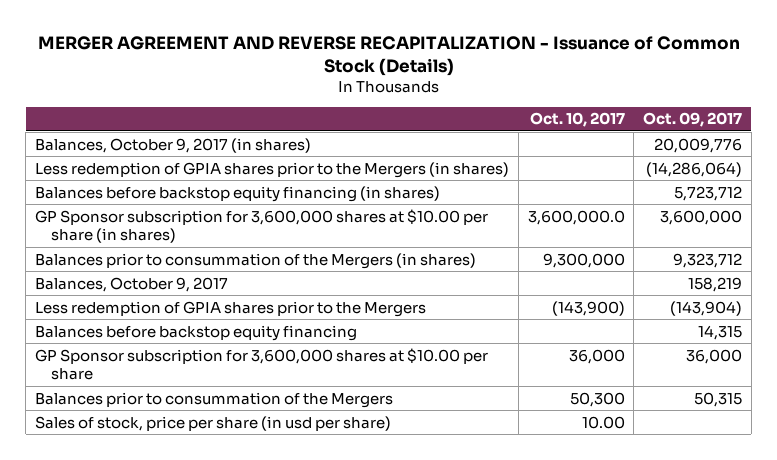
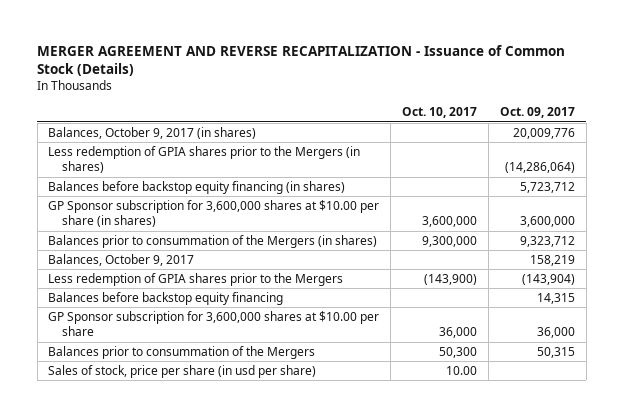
[527,209,625,225] 3,600,000.0 -> [422,216,478,228] 3,600,000

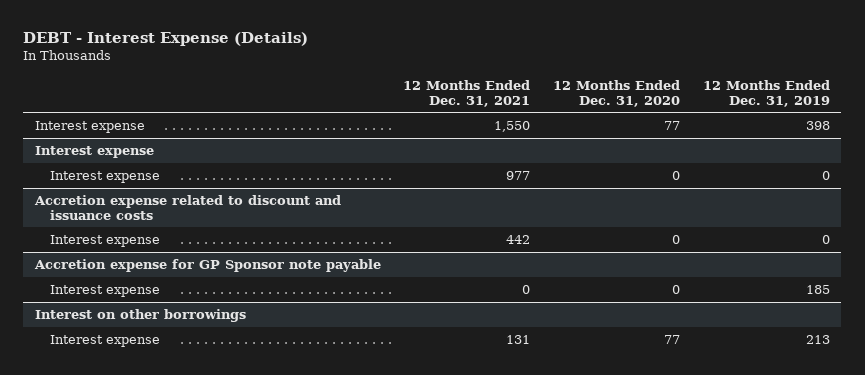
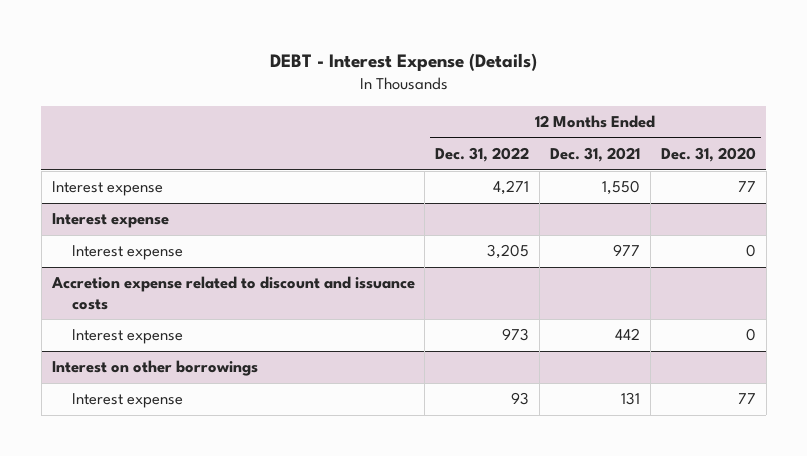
[702,79,830,107] 12 Months Ended Dec. 31, 2019 -> none
none -> [435,147,530,163] Dec. 31, 2022
[33,258,381,272] Accretion expense for GP Sponsor note payable -> none
[50,284,161,297] Interest expense -> none

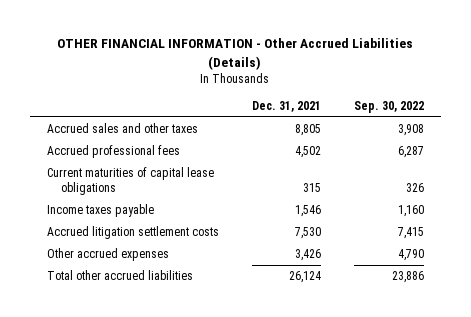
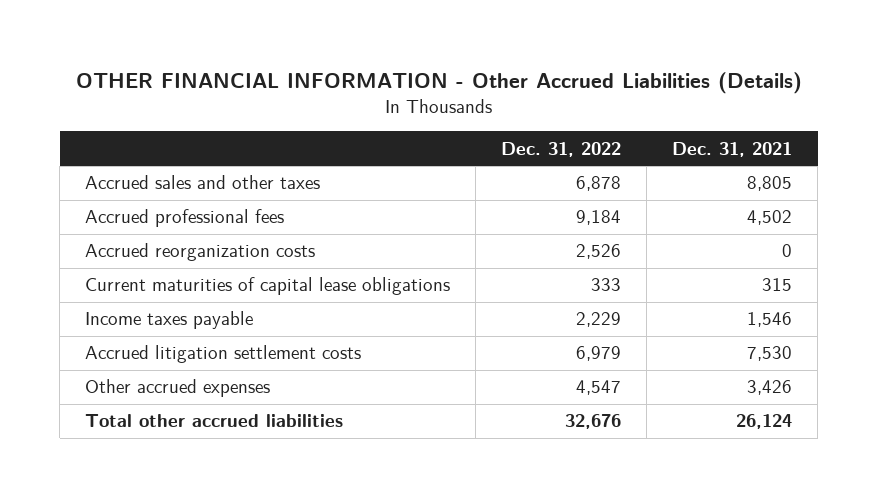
[354,100,425,113] Sep. 30, 2022 -> none
none -> [501,141,622,157] Dec. 31, 2022
none -> [85,243,316,262] Accrued reorganization costs

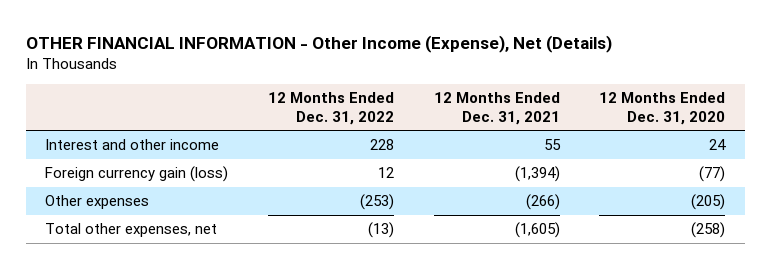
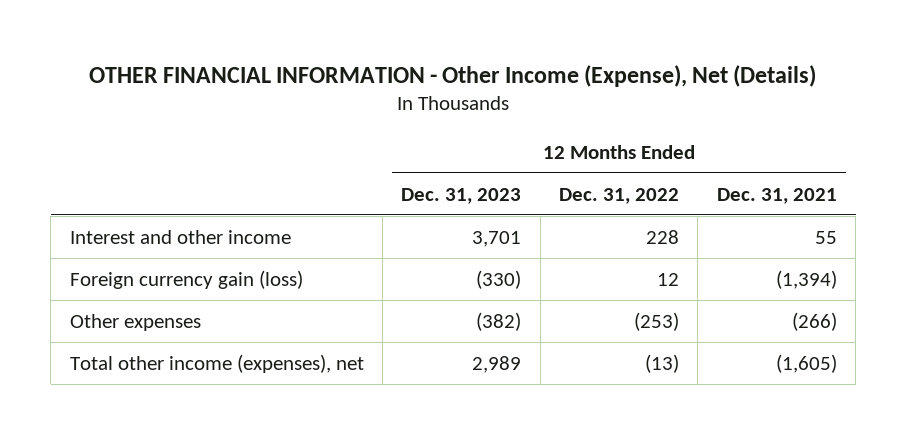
[599,92,726,125] 12 Months Ended Dec. 31, 2020 -> none
none -> [401,187,522,204] Dec. 31, 2023
[45,223,218,238] Total other expenses, net -> [69,353,364,373] Total other income (expenses), net

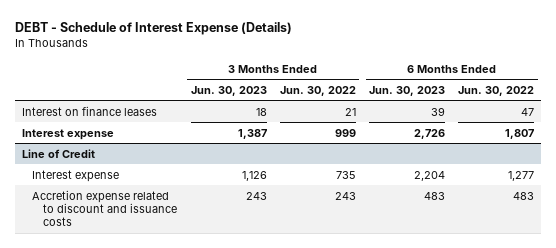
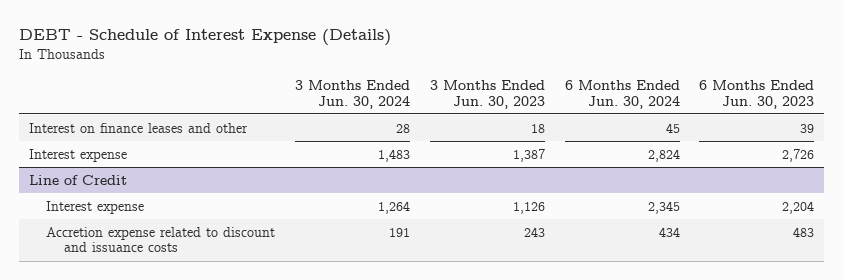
[279,85,356,96] Jun. 30, 2022 -> none
[458,85,535,96] Jun. 30, 2022 -> none
none -> [295,79,411,109] 3 Months Ended Jun. 30, 2024
none -> [564,79,680,109] 6 Months Ended Jun. 30, 2024
[21,105,157,116] Interest on finance leases -> [29,122,249,133] Interest on finance leases and other

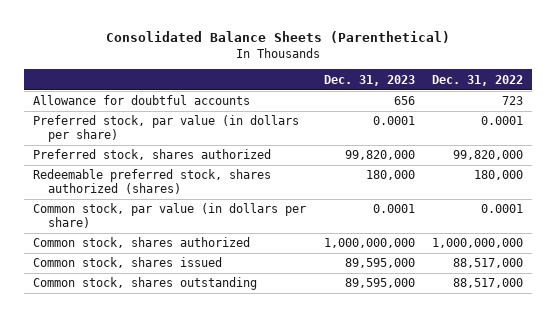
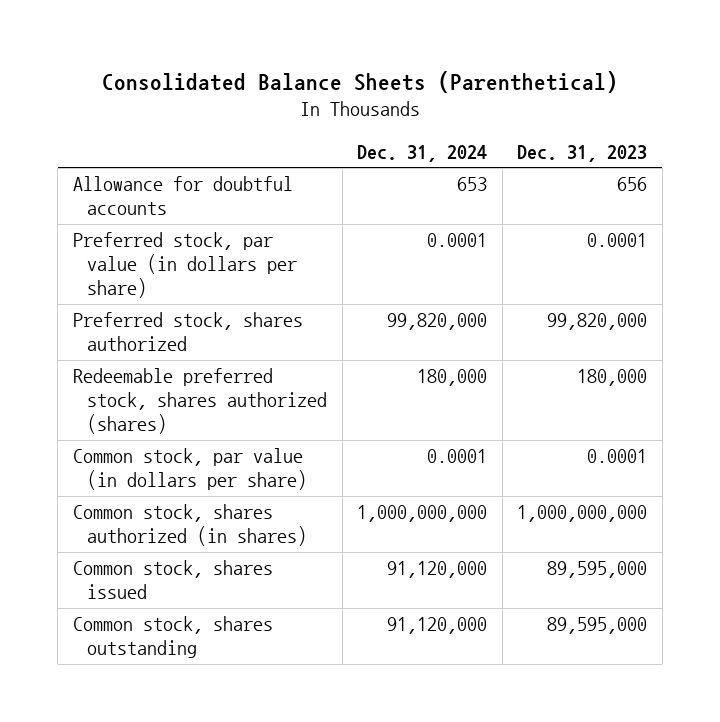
[432,74,524,86] Dec. 31, 2022 -> none
none -> [357,144,488,162] Dec. 31, 2024
[33,237,251,249] Common stock, shares authorized -> [72,504,308,547] Common stock, shares authorized (in shares)

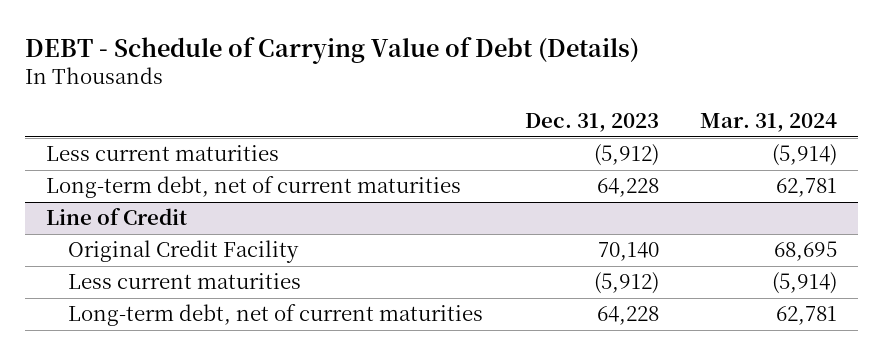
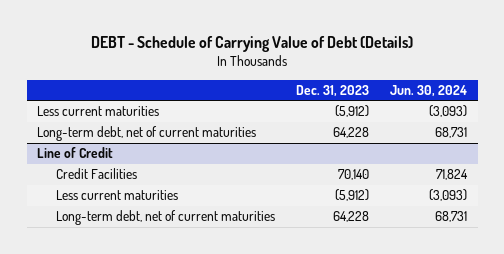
[700,113,838,133] Mar. 31, 2024 -> none
none -> [390,84,468,97] Jun. 30, 2024
[68,240,300,264] Original Credit Facility -> [55,168,137,180] Credit Facilities

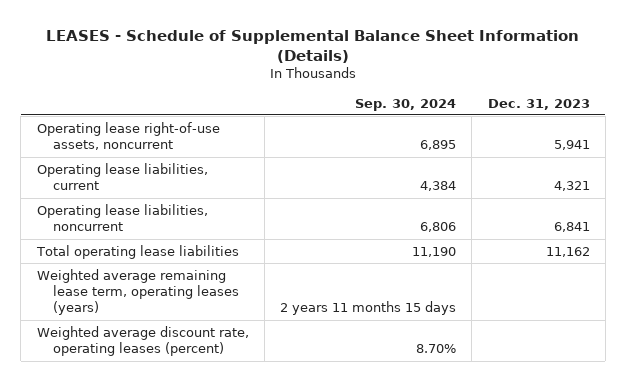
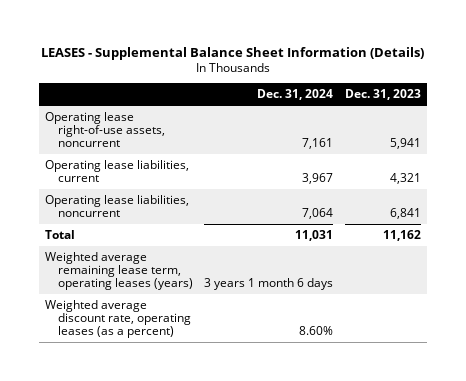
[46,29,580,63] LEASES - Schedule of Supplemental Balance Sheet Information (Details) -> [40,46,424,60] LEASES - Supplemental Balance Sheet Information (Details)
[355,98,457,111] Sep. 30, 2024 -> none
none -> [257,89,334,101] Dec. 31, 2024
[35,244,239,259] Total operating lease liabilities -> [45,229,76,239] Total
[36,325,249,357] Weighted average discount rate, operating leases (percent) -> [45,299,191,339] Weighted average discount rate, operating leases (as a percent)

